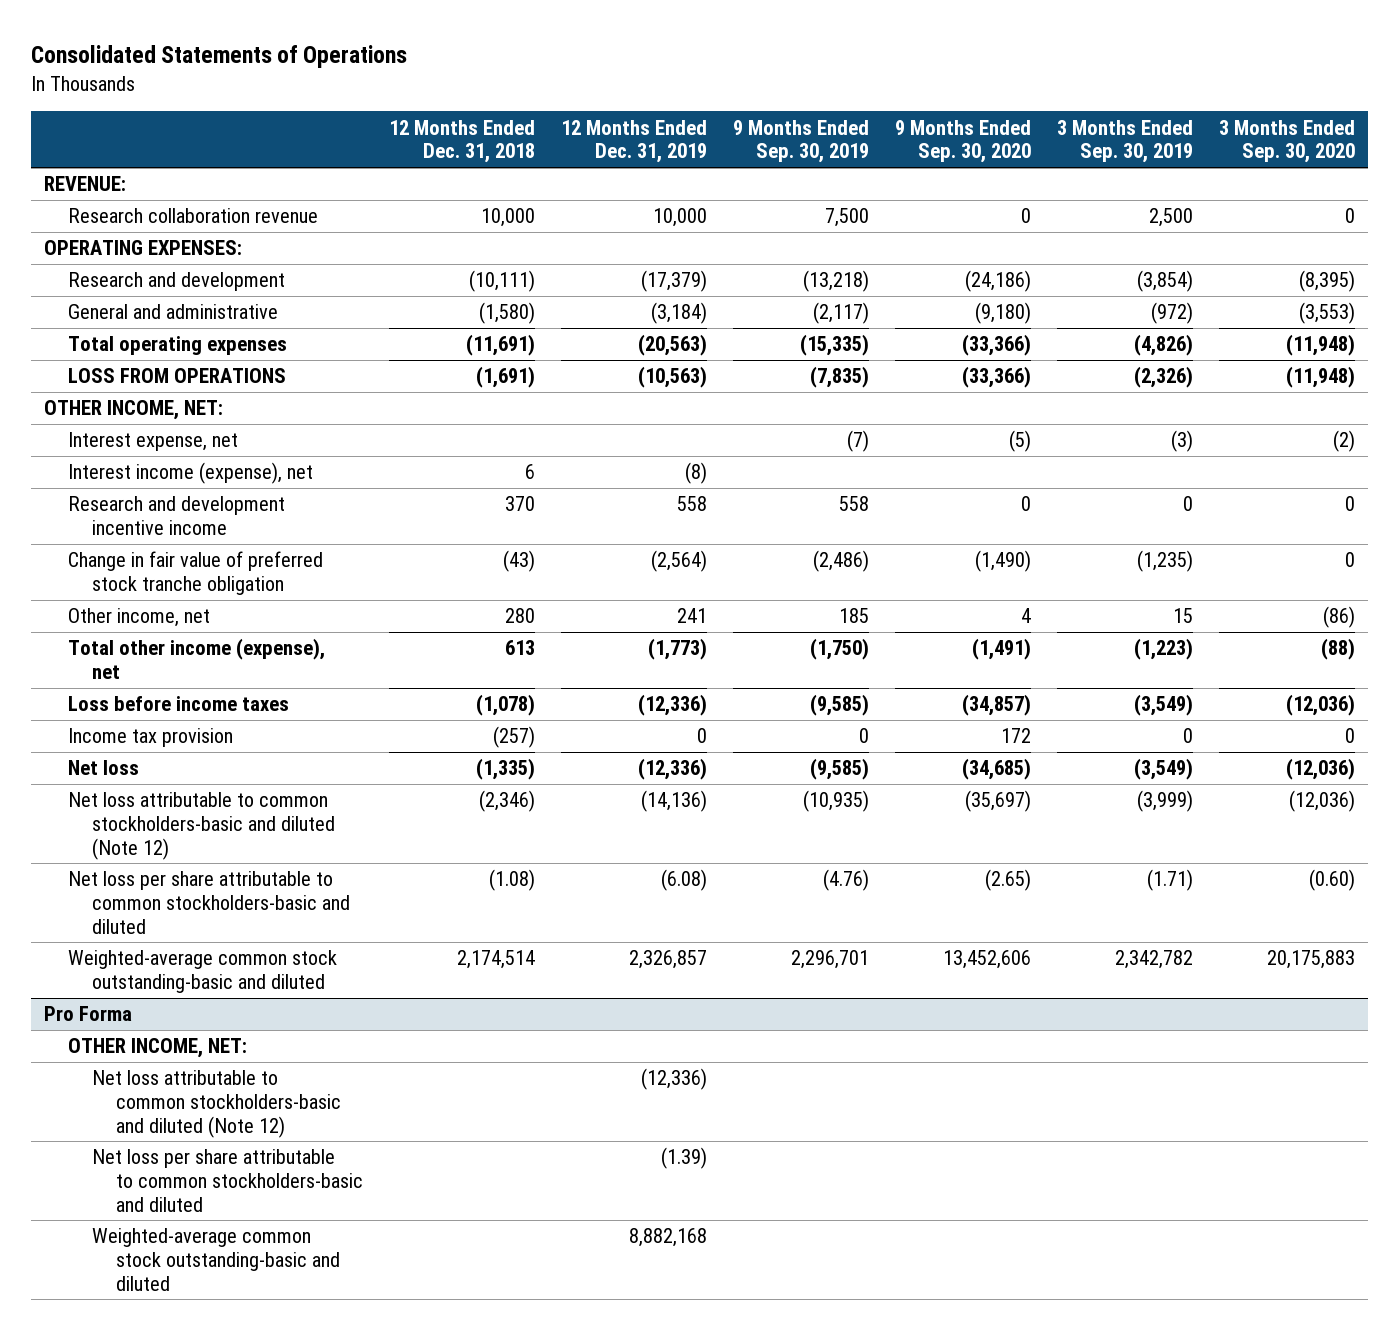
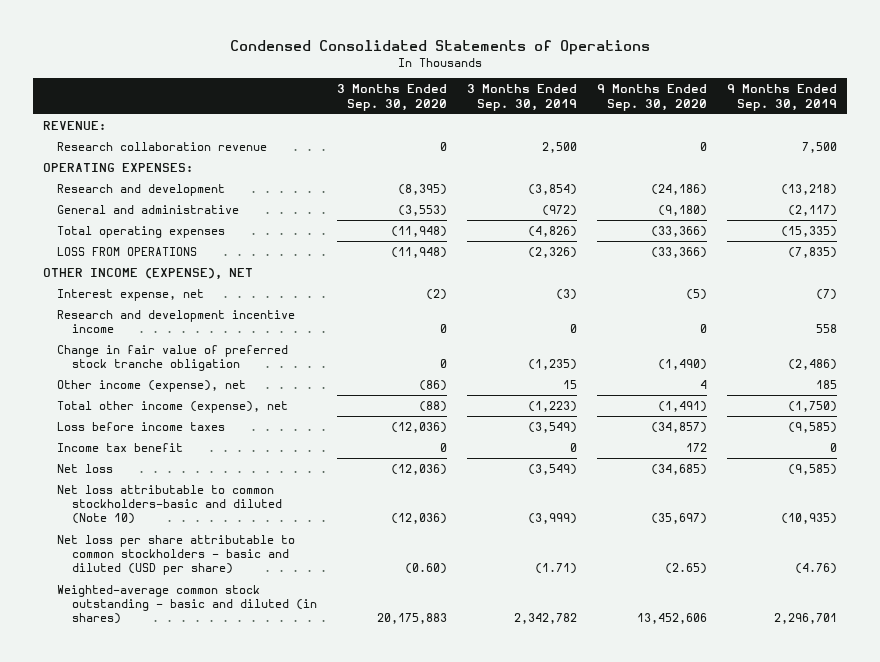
[31,45,408,69] Consolidated Statements of Operations -> [229,40,650,56] Condensed Consolidated Statements of Operations
[389,119,536,164] 12 Months Ended Dec. 31, 2018 -> none
[561,119,708,164] 12 Months Ended Dec. 31, 2019 -> none
[44,400,224,421] OTHER INCOME, NET: -> [43,268,254,281] OTHER INCOME (EXPENSE), NET
[68,462,314,485] Interest income (expense), net -> none
[68,608,211,628] Other income, net -> [57,380,247,393] Other income (expense), net
[68,728,234,748] Income tax provision -> [57,443,184,453] Income tax benefit
[44,1006,133,1022] Pro Forma -> none
[68,1038,248,1059] OTHER INCOME, NET: -> none
[92,1070,342,1138] Net loss attributable to common stockholders-basic and diluted (Note 12) -> none
[92,1149,364,1212] Net loss per share attributable to common stockholders-basic and diluted -> none
[92,1228,341,1291] Weighted-average common stock outstanding-basic and diluted -> none
[68,792,336,860] Net loss attributable to common stockholders-basic and diluted (Note 12) -> [57,485,282,525] Net loss attributable to common stockholders-basic and diluted (Note 10)
[68,871,351,934] Net loss per share attributable to common stockholders-basic and diluted -> [57,535,296,576] Net loss per share attributable to common stockholders - basic and diluted (USD per share)
[68,950,338,993] Weighted-average common stock outstanding-basic and diluted -> [57,585,317,625] Weighted-average common stock outstanding - basic and diluted (in shares)

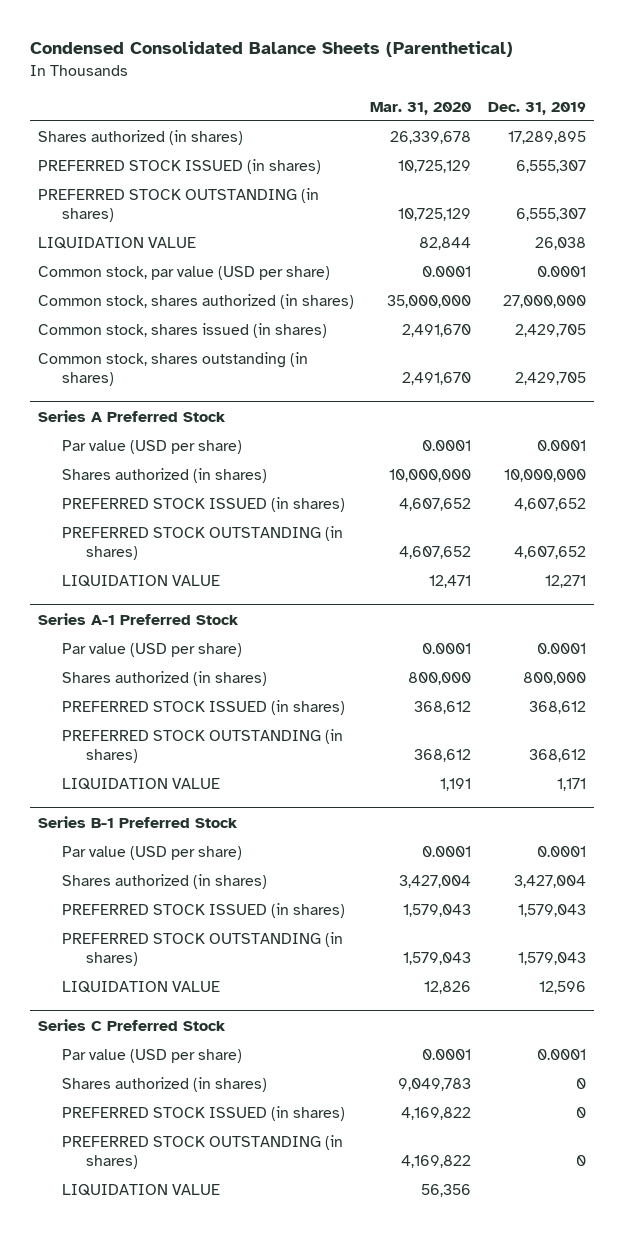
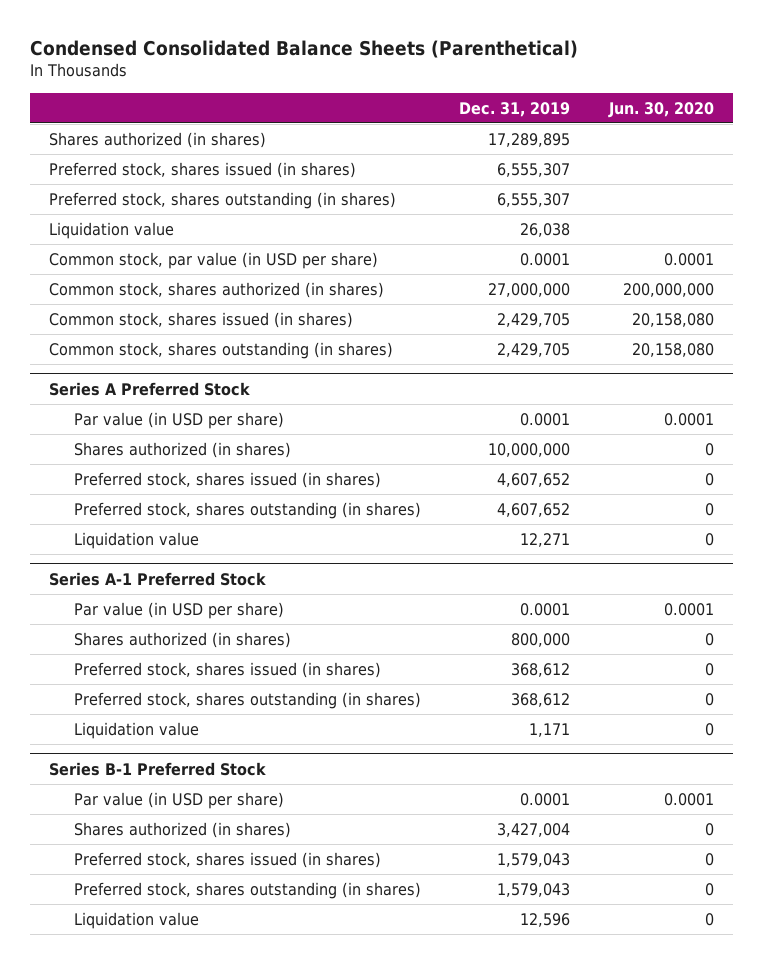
[370,101,472,115] Mar. 31, 2020 -> none
none -> [607,101,714,118] Jun. 30, 2020
[38,158,322,174] PREFERRED STOCK ISSUED (in shares) -> [48,162,356,179] Preferred stock, shares issued (in shares)
[38,187,320,223] PREFERRED STOCK OUTSTANDING (in shares) -> [48,192,396,210] Preferred stock, shares outstanding (in shares)
[38,236,197,249] LIQUIDATION VALUE -> [48,222,174,240] Liquidation value
[38,265,331,280] Common stock, par value (USD per share) -> [48,252,378,270] Common stock, par value (in USD per share)
[62,439,243,454] Par value (USD per share) -> [74,412,285,430] Par value (in USD per share)
[62,496,346,512] PREFERRED STOCK ISSUED (in shares) -> [74,472,382,489] Preferred stock, shares issued (in shares)
[62,525,344,561] PREFERRED STOCK OUTSTANDING (in shares) -> [74,502,422,520] Preferred stock, shares outstanding (in shares)
[62,574,221,587] LIQUIDATION VALUE -> [74,532,200,550] Liquidation value
[62,642,243,657] Par value (USD per share) -> [74,602,285,620] Par value (in USD per share)
[62,699,346,715] PREFERRED STOCK ISSUED (in shares) -> [74,662,382,679] Preferred stock, shares issued (in shares)
[62,728,344,764] PREFERRED STOCK OUTSTANDING (in shares) -> [74,692,422,710] Preferred stock, shares outstanding (in shares)
[62,777,221,790] LIQUIDATION VALUE -> [74,722,200,740] Liquidation value
[62,845,243,860] Par value (USD per share) -> [74,792,285,810] Par value (in USD per share)
[38,1018,227,1031] Series C Preferred Stock -> none
[62,1048,243,1063] Par value (USD per share) -> none
[62,1076,268,1092] Shares authorized (in shares) -> none
[62,1105,346,1121] PREFERRED STOCK ISSUED (in shares) -> none
[62,1134,344,1170] PREFERRED STOCK OUTSTANDING (in shares) -> none
[62,1183,221,1196] LIQUIDATION VALUE -> none
[62,902,346,918] PREFERRED STOCK ISSUED (in shares) -> [74,852,382,869] Preferred stock, shares issued (in shares)
[62,931,344,967] PREFERRED STOCK OUTSTANDING (in shares) -> [74,882,422,900] Preferred stock, shares outstanding (in shares)
[62,980,221,993] LIQUIDATION VALUE -> [74,912,200,930] Liquidation value

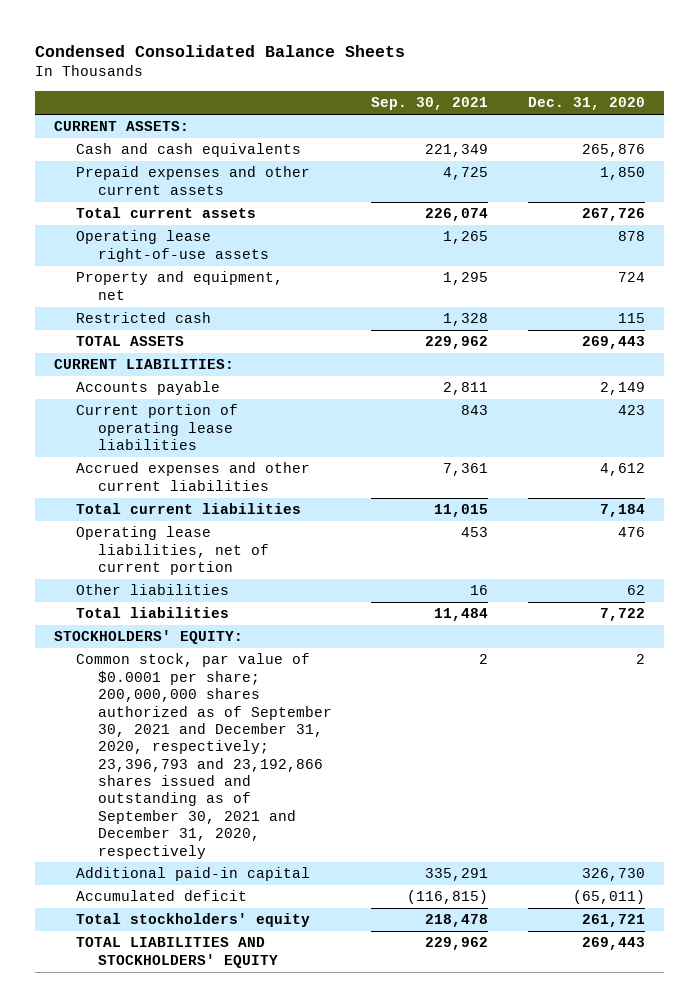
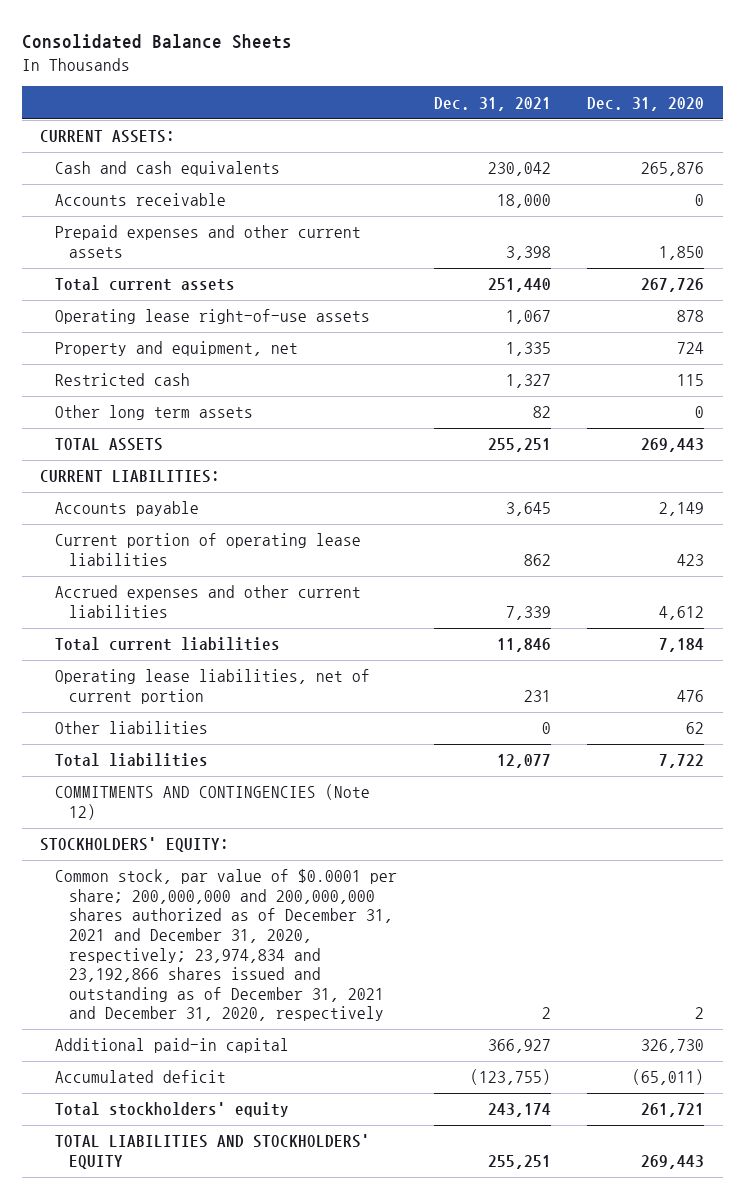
[34,44,405,57] Condensed Consolidated Balance Sheets -> [21,34,292,50] Consolidated Balance Sheets
[371,97,489,111] Sep. 30, 2021 -> none
none -> [433,96,551,111] Dec. 31, 2021
none -> [54,193,226,207] Accounts receivable
none -> [54,405,253,421] Other long term assets
none -> [54,784,370,820] COMMITMENTS AND CONTINGENCIES (Note 12)
[76,653,333,859] Common stock, par value of $0.0001 per share; 200,000,000 shares authorized as of September 30, 2021 and December 31, 2020, respectively; 23,396,793 and 23,192,866 shares issued and outstanding as of September 30, 2021 and December 31, 2020, respectively -> [54,869,397,1022] Common stock, par value of $0.0001 per share; 200,000,000 and 200,000,000 shares authorized as of December 31, 2021 and December 31, 2020, respectively; 23,974,834 and 23,192,866 shares issued and outstanding as of December 31, 2021 and December 31, 2020, respectively

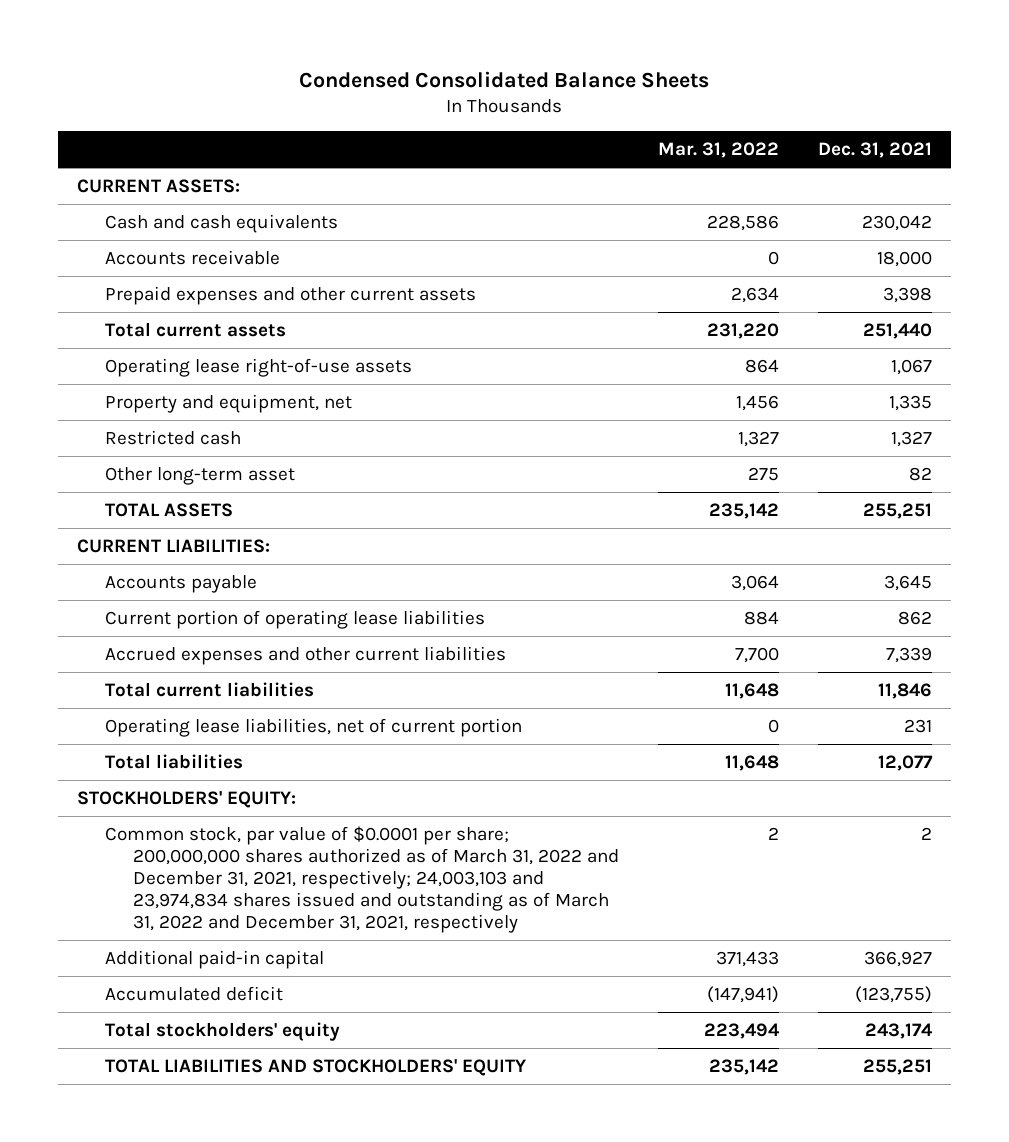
[21,34,292,50] Consolidated Balance Sheets -> [299,70,710,88] Condensed Consolidated Balance Sheets
[587,96,705,111] Dec. 31, 2020 -> none
none -> [658,142,780,159] Mar. 31, 2022
[54,405,253,421] Other long term assets -> [105,466,296,485] Other long-term asset
[54,721,208,735] Other liabilities -> none
[54,784,370,820] COMMITMENTS AND CONTINGENCIES (Note 12) -> none
[54,869,397,1022] Common stock, par value of $0.0001 per share; 200,000,000 and 200,000,000 shares authorized as of December 31, 2021 and December 31, 2020, respectively; 23,974,834 and 23,192,866 shares issued and outstanding as of December 31, 2021 and December 31, 2020, respectively -> [105,825,620,934] Common stock, par value of $0.0001 per share; 200,000,000 shares authorized as of March 31, 2022 and December 31, 2021, respectively; 24,003,103 and 23,974,834 shares issued and outstanding as of March 31, 2022 and December 31, 2021, respectively

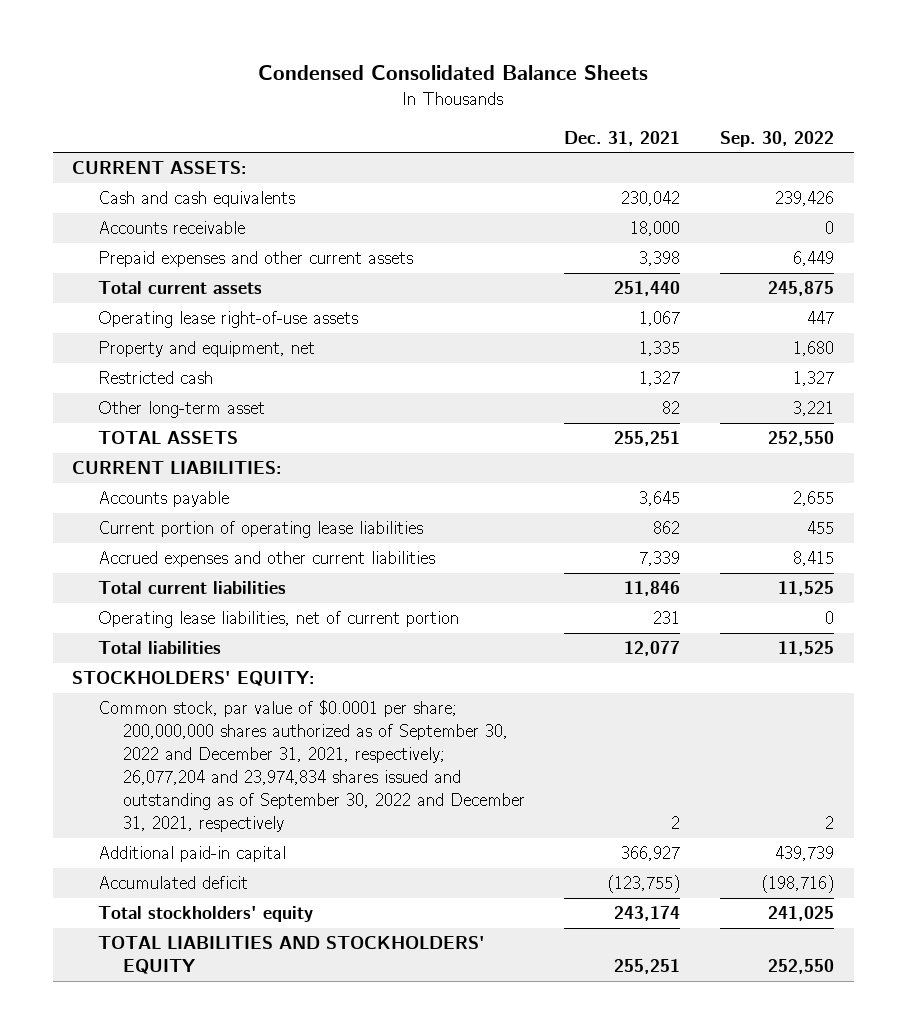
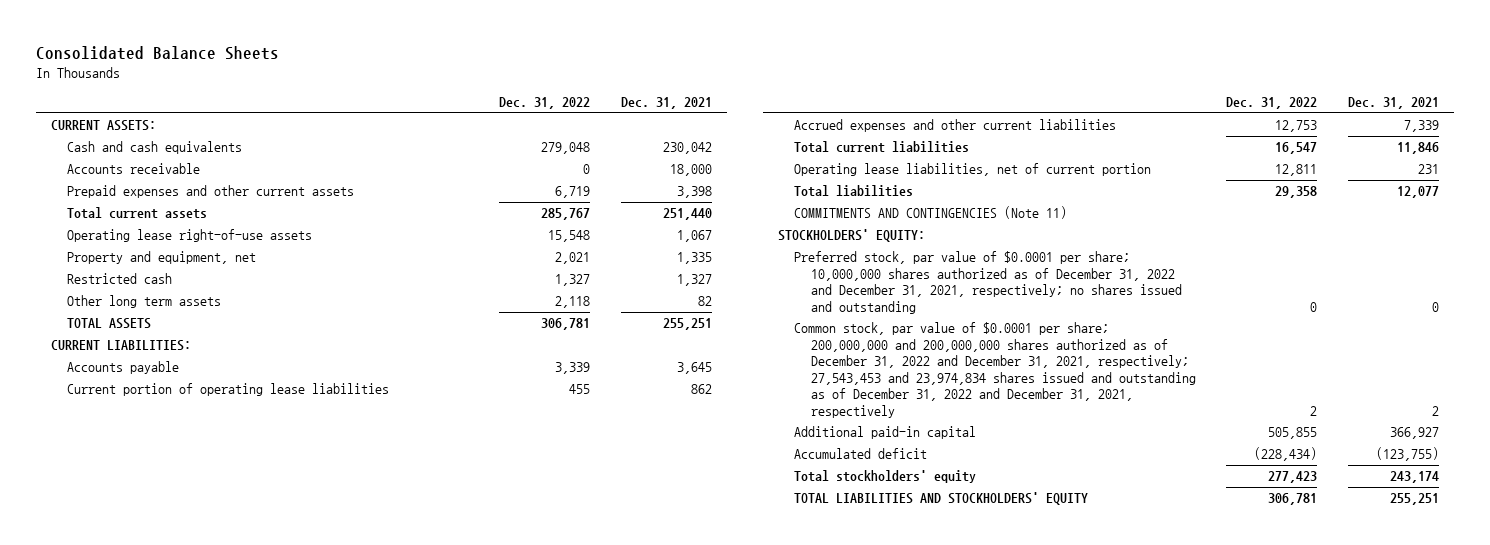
[258,65,649,81] Condensed Consolidated Balance Sheets -> [35,45,279,60] Consolidated Balance Sheets
[720,130,835,147] Sep. 30, 2022 -> none
none -> [499,97,591,110] Dec. 31, 2022
[97,401,265,419] Other long-term asset -> [67,295,222,309] Other long term assets
none -> [794,206,1068,220] COMMITMENTS AND CONTINGENCIES (Note 11)
none -> [794,251,1182,314] Preferred stock, par value of $0.0001 per share; 10,000,000 shares authorized as of December 31, 2022 and December 31, 2021, respectively; no shares issued and outstanding
[97,700,525,833] Common stock, par value of $0.0001 per share; 200,000,000 shares authorized as of September 30, 2022 and December 31, 2021, respectively; 26,077,204 and 23,974,834 shares issued and outstanding as of September 30, 2022 and December 31, 2021, respectively -> [794,322,1196,418] Common stock, par value of $0.0001 per share; 200,000,000 and 200,000,000 shares authorized as of December 31, 2022 and December 31, 2021, respectively; 27,543,453 and 23,974,834 shares issued and outstanding as of December 31, 2022 and December 31, 2021, respectively

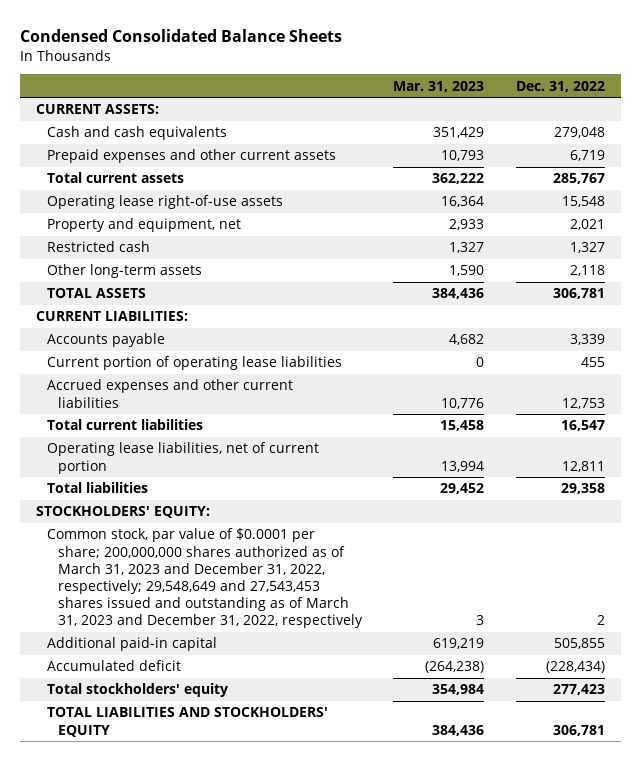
[35,45,279,60] Consolidated Balance Sheets -> [20,28,343,42] Condensed Consolidated Balance Sheets
[620,97,712,110] Dec. 31, 2021 -> none
none -> [393,80,485,92] Mar. 31, 2023
[67,163,201,175] Accounts receivable -> none
[67,295,222,309] Other long term assets -> [46,264,202,279] Other long-term assets
[794,206,1068,220] COMMITMENTS AND CONTINGENCIES (Note 11) -> none
[794,251,1182,314] Preferred stock, par value of $0.0001 per share; 10,000,000 shares authorized as of December 31, 2022 and December 31, 2021, respectively; no shares issued and outstanding -> none
[794,322,1196,418] Common stock, par value of $0.0001 per share; 200,000,000 and 200,000,000 shares authorized as of December 31, 2022 and December 31, 2021, respectively; 27,543,453 and 23,974,834 shares issued and outstanding as of December 31, 2022 and December 31, 2021, respectively -> [46,528,363,629] Common stock, par value of $0.0001 per share; 200,000,000 shares authorized as of March 31, 2023 and December 31, 2022, respectively; 29,548,649 and 27,543,453 shares issued and outstanding as of March 31, 2023 and December 31, 2022, respectively

